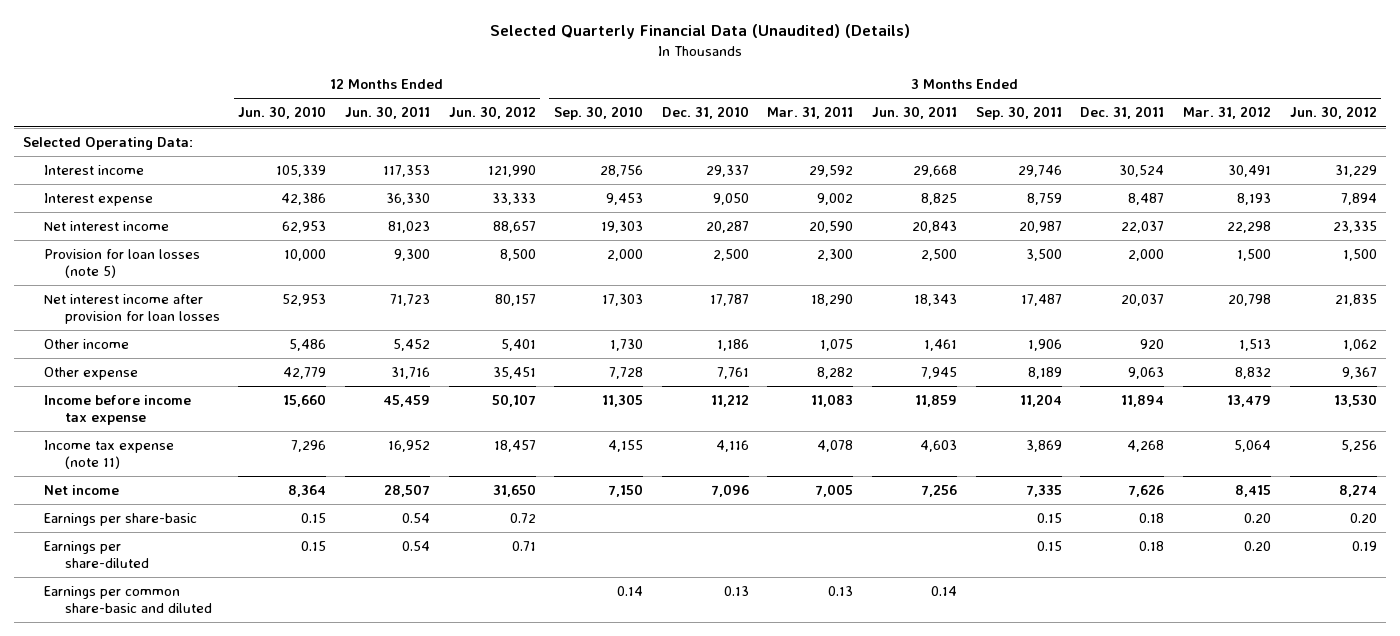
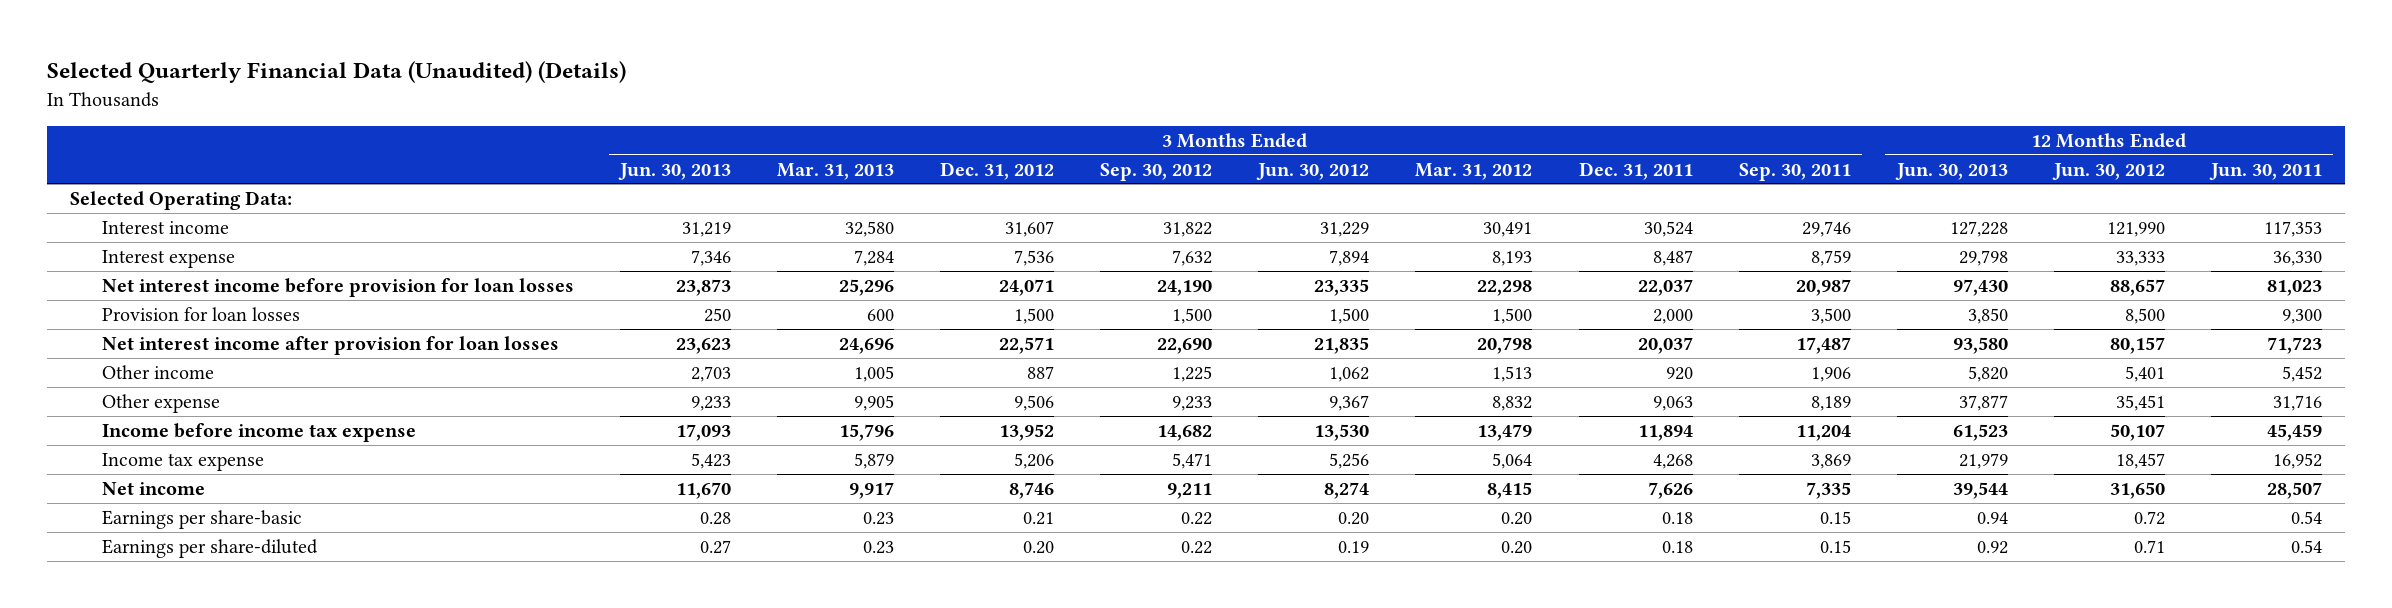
[238,106,327,120] Jun. 30, 2010 -> none
[554,106,644,121] Sep. 30, 2010 -> none
[661,106,749,120] Dec. 31, 2010 -> none
[767,106,854,120] Mar. 31, 2011 -> none
[872,106,958,120] Jun. 30, 2011 -> none
none -> [618,162,732,180] Jun. 30, 2013
none -> [777,162,895,180] Mar. 31, 2013
none -> [940,161,1055,180] Dec. 31, 2012
none -> [1100,162,1213,181] Sep. 30, 2012
none -> [1894,162,2008,180] Jun. 30, 2013
[43,220,169,231] Net interest income -> [101,277,574,297] Net interest income before provision for loan losses
[43,248,200,278] Provision for loan losses (note 5) -> [101,306,300,321] Provision for loan losses
[43,439,174,469] Income tax expense (note 11) -> [101,452,264,471] Income tax expense
[43,585,212,613] Earnings per common share-basic and diluted -> none

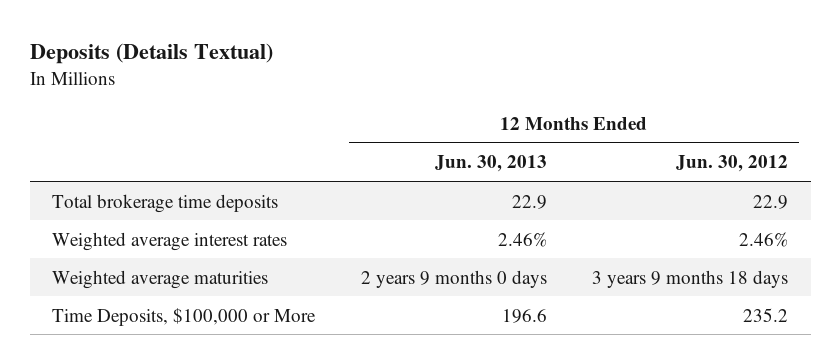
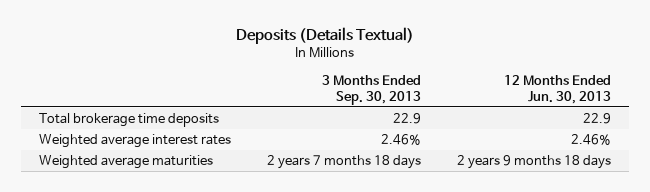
[676,155,789,173] Jun. 30, 2012 -> none
none -> [321,74,421,105] 3 Months Ended Sep. 30, 2013
[52,307,317,326] Time Deposits, $100,000 or More -> none
[360,269,547,288] 2 years 9 months 0 days -> [457,155,612,170] 2 years 9 months 18 days

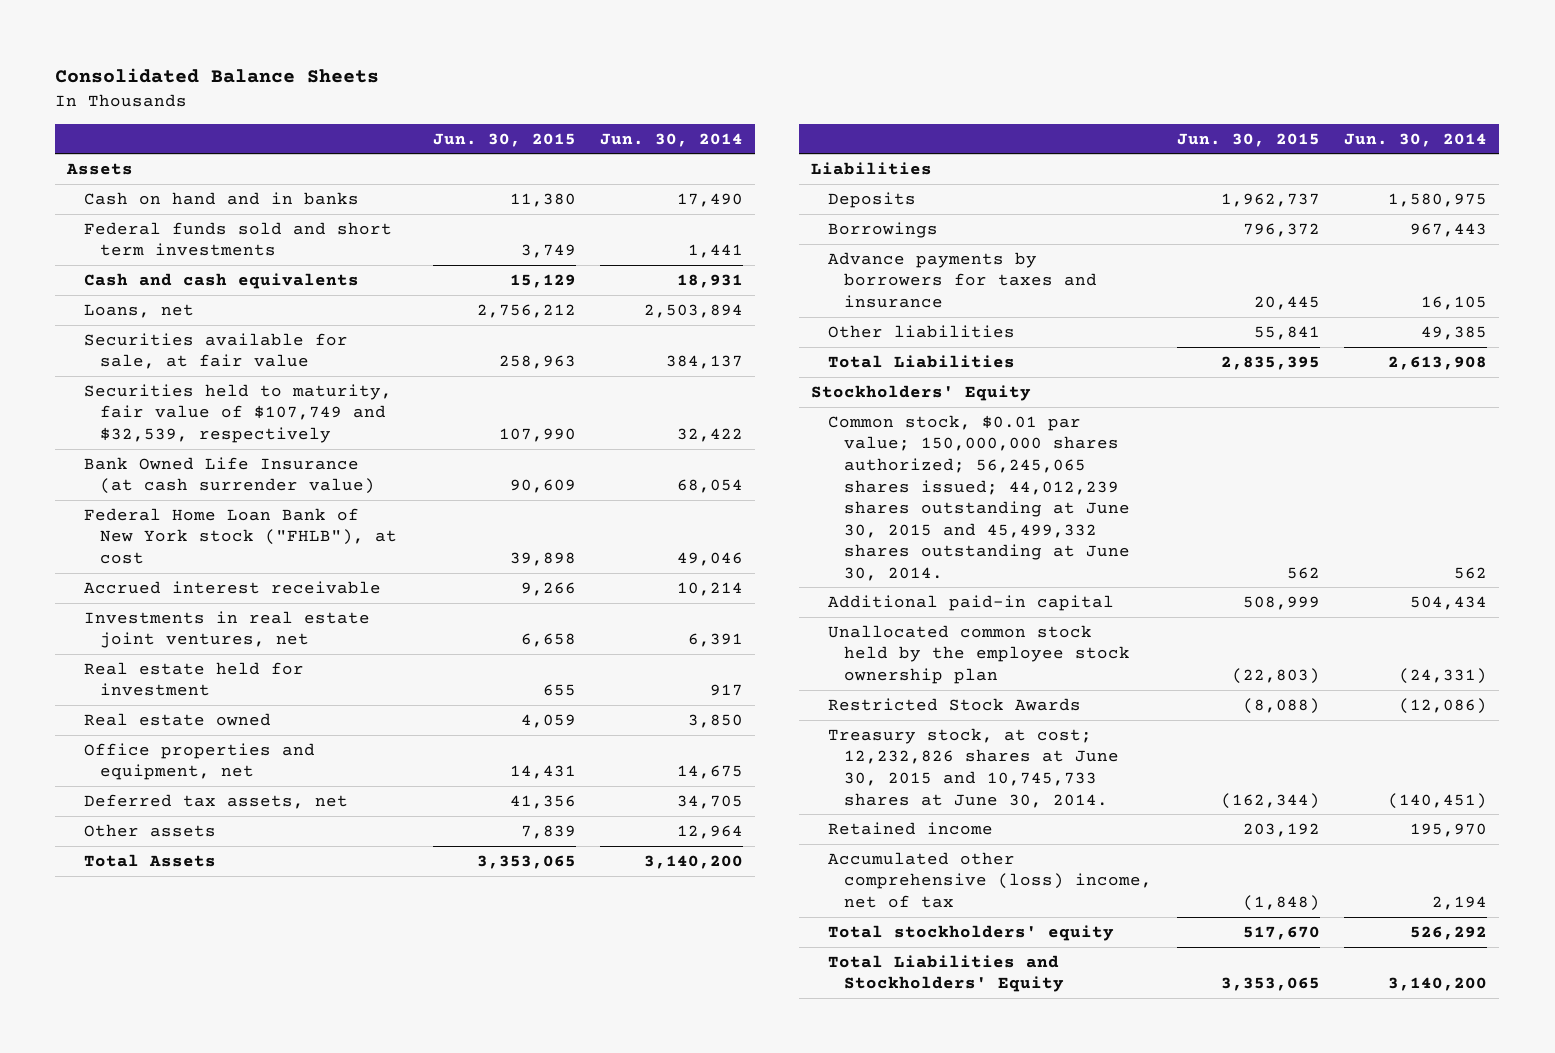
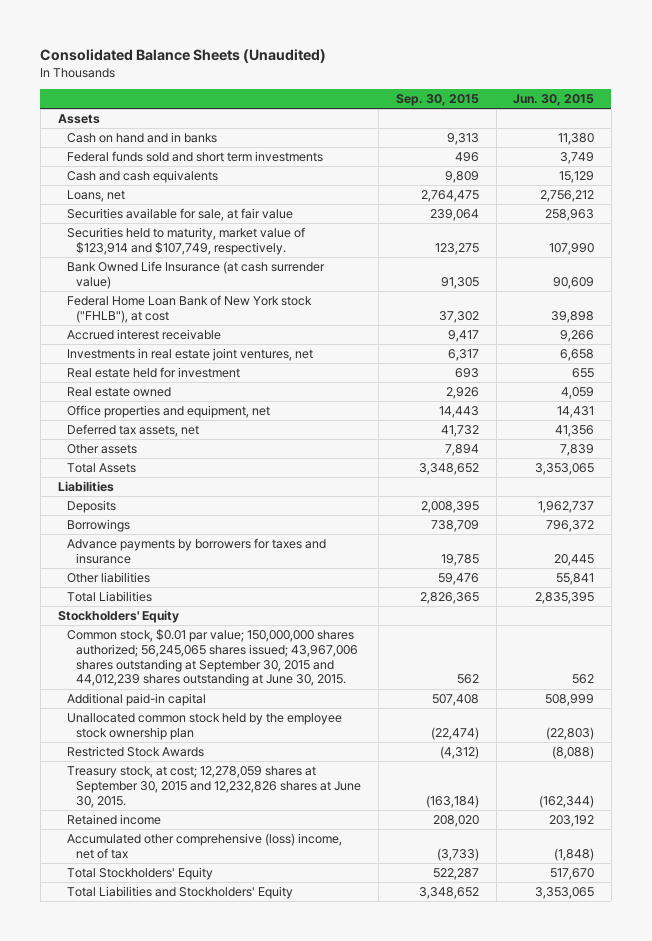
[55,68,380,84] Consolidated Balance Sheets -> [40,48,327,63] Consolidated Balance Sheets (Unaudited)
[600,132,744,147] Jun. 30, 2014 -> none
none -> [395,94,479,107] Sep. 30, 2015
[83,383,392,443] Securities held to maturity, fair value of $107,749 and $32,539, respectively -> [67,226,306,255] Securities held to maturity, market value of $123,914 and $107,749, respectively.
[827,414,1131,581] Common stock, $0.01 par value; 150,000,000 shares authorized; 56,245,065 shares issued; 44,012,239 shares outstanding at June 30, 2015 and 45,499,332 shares outstanding at June 30, 2014. -> [67,628,359,687] Common stock, $0.01 par value; 150,000,000 shares authorized; 56,245,065 shares issued; 43,967,006 shares outstanding at September 30, 2015 and 44,012,239 shares outstanding at June 30, 2015.
[827,727,1120,808] Treasury stock, at cost; 12,232,826 shares at June 30, 2015 and 10,745,733 shares at June 30, 2014. -> [67,765,362,808] Treasury stock, at cost; 12,278,059 shares at September 30, 2015 and 12,232,826 shares at June 30, 2015.
[827,924,1114,941] Total stockholders' equity -> [67,866,214,880] Total Stockholders' Equity

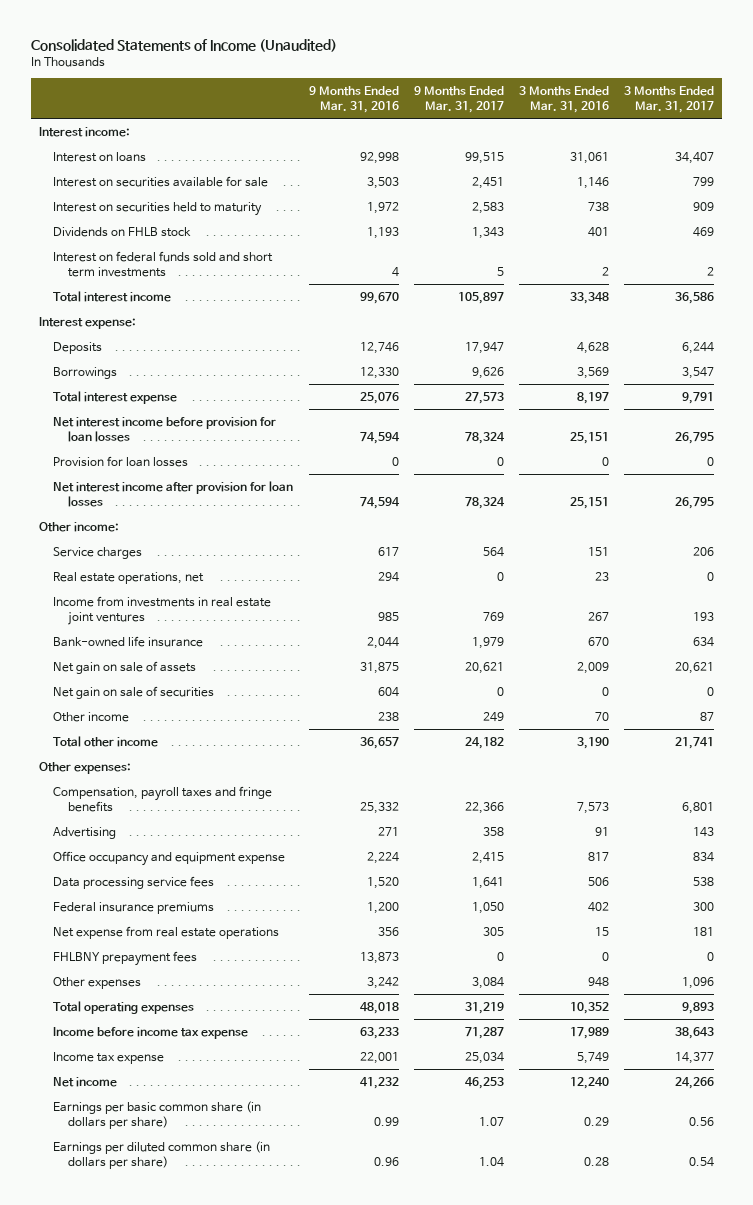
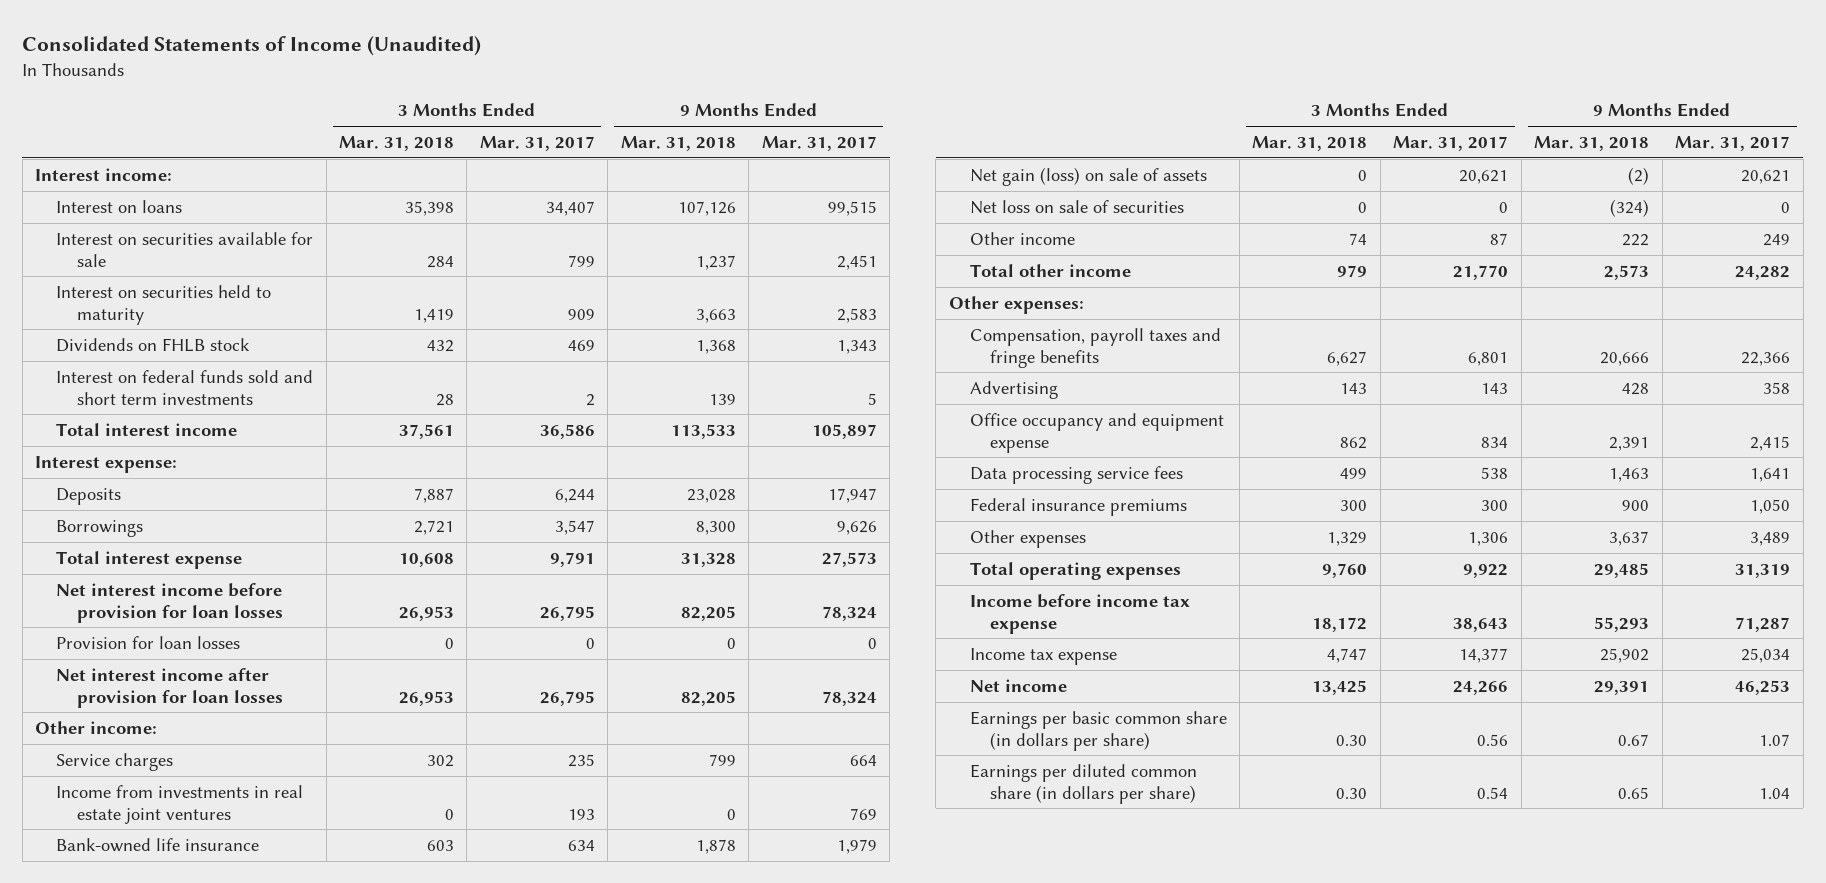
[308,86,399,114] 9 Months Ended Mar. 31, 2016 -> none
[519,86,610,114] 3 Months Ended Mar. 31, 2016 -> none
none -> [339,135,455,151] Mar. 31, 2018
none -> [620,135,736,151] Mar. 31, 2018
[53,571,205,584] Real estate operations, net -> none
[482,546,504,557] 564 -> [849,754,877,766] 664
[693,546,715,556] 206 -> [567,753,595,767] 235
[53,660,197,674] Net gain on sale of assets -> [969,166,1207,186] Net gain (loss) on sale of assets
[53,685,215,699] Net gain on sale of securities -> [969,199,1184,214] Net loss on sale of securities
[464,736,504,749] 24,182 -> [1735,265,1791,280] 24,282
[675,736,715,749] 21,741 -> [1453,264,1509,280] 21,770
[53,925,280,939] Net expense from real estate operations -> none
[53,950,198,966] FHLBNY prepayment fees -> none
[471,976,504,989] 3,084 -> [1750,531,1791,546] 3,489
[682,976,715,989] 1,096 -> [1468,531,1509,546] 1,306
[464,1001,504,1014] 31,219 -> [1735,563,1791,578] 31,319
[682,1001,715,1014] 9,893 -> [1463,563,1509,578] 9,922

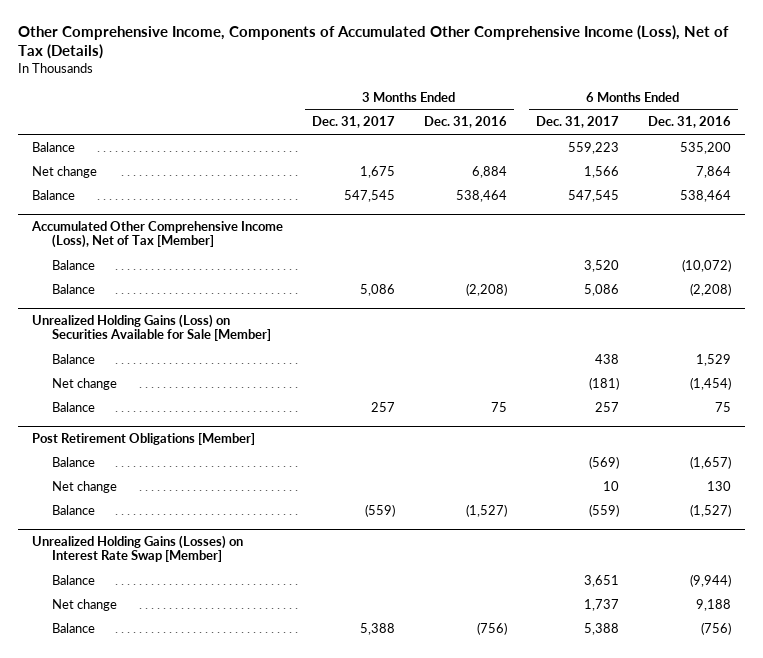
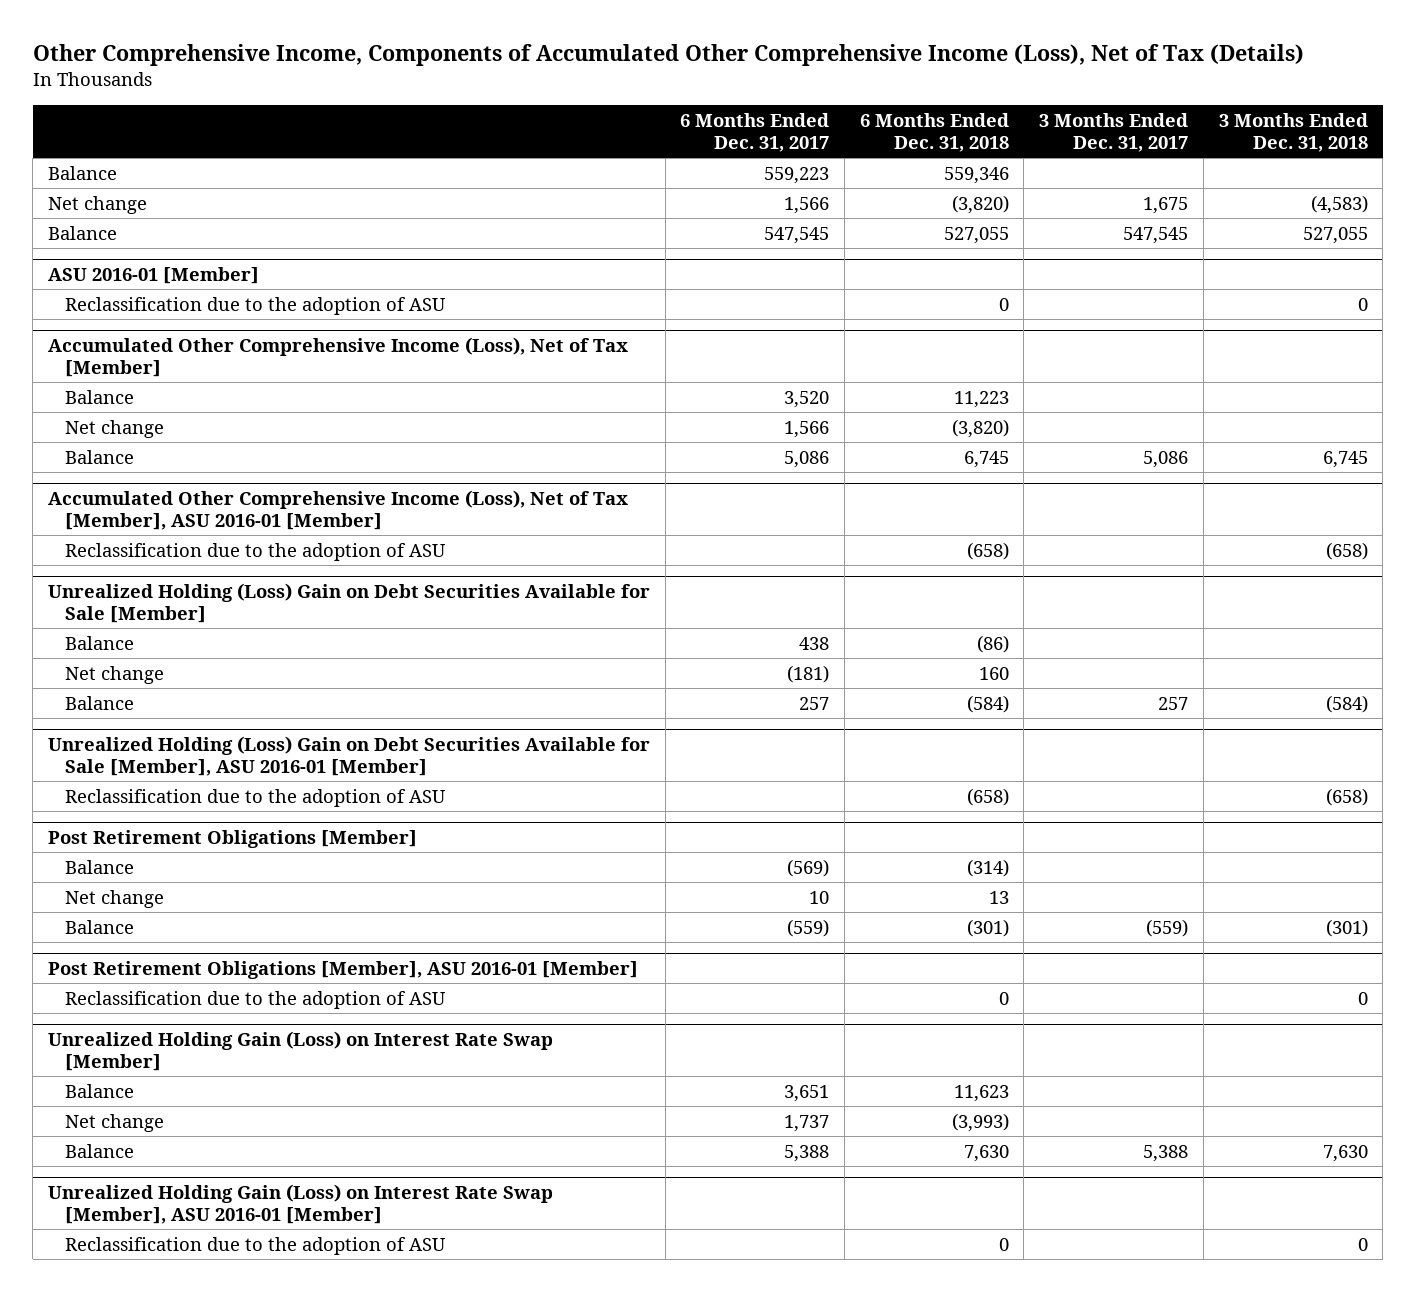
[423,116,507,129] Dec. 31, 2016 -> none
[647,116,731,129] Dec. 31, 2016 -> none
none -> [859,112,1009,152] 6 Months Ended Dec. 31, 2018
none -> [1218,112,1368,152] 3 Months Ended Dec. 31, 2018
none -> [47,266,259,284] ASU 2016-01 [Member]
none -> [64,296,445,315] Reclassification due to the adoption of ASU
none -> [64,419,164,438] Net change
none -> [47,489,628,530] Accumulated Other Comprehensive Income (Loss), Net of Tax [Member], ASU 2016-01 [Member]
none -> [64,542,445,561] Reclassification due to the adoption of ASU
[32,313,271,342] Unrealized Holding Gains (Loss) on Securities Available for Sale [Member] -> [47,582,650,623] Unrealized Holding (Loss) Gain on Debt Securities Available for Sale [Member]
none -> [47,735,650,776] Unrealized Holding (Loss) Gain on Debt Securities Available for Sale [Member], ASU 2016-01 [Member]
none -> [64,788,445,807] Reclassification due to the adoption of ASU
none -> [47,960,638,979] Post Retirement Obligations [Member], ASU 2016-01 [Member]
none -> [64,990,445,1009] Reclassification due to the adoption of ASU
[32,534,244,563] Unrealized Holding Gains (Losses) on Interest Rate Swap [Member] -> [47,1030,553,1071] Unrealized Holding Gain (Loss) on Interest Rate Swap [Member]
none -> [47,1183,553,1224] Unrealized Holding Gain (Loss) on Interest Rate Swap [Member], ASU 2016-01 [Member]
none -> [64,1236,445,1255] Reclassification due to the adoption of ASU

